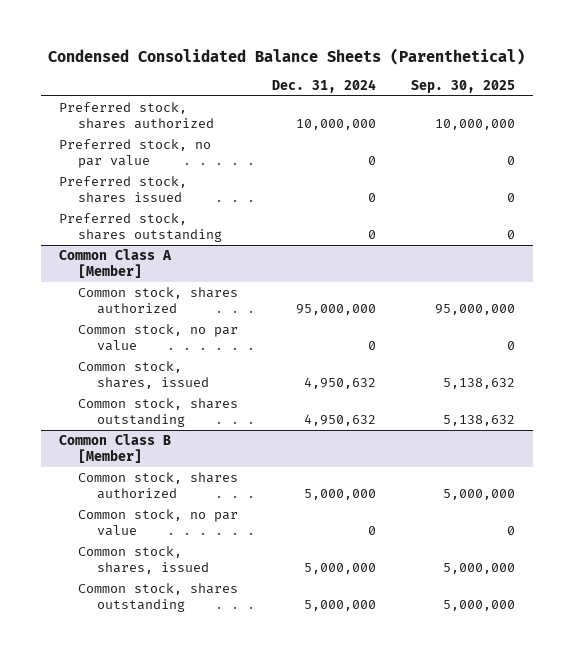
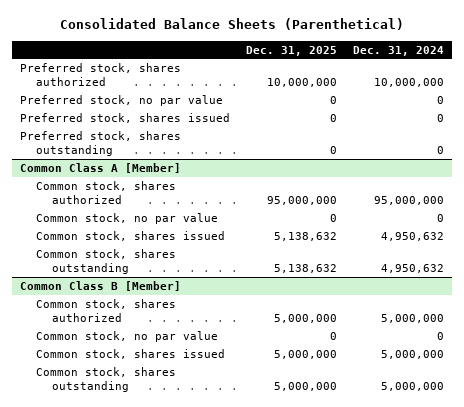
[47,47,525,65] Condensed Consolidated Balance Sheets (Parenthetical) -> [59,18,404,31] Consolidated Balance Sheets (Parenthetical)
[411,79,516,93] Sep. 30, 2025 -> none
none -> [245,45,337,56] Dec. 31, 2025
[77,361,209,390] Common stock, shares, issued -> [36,230,226,241] Common stock, shares issued
[77,546,209,575] Common stock, shares, issued -> [36,348,226,359] Common stock, shares issued

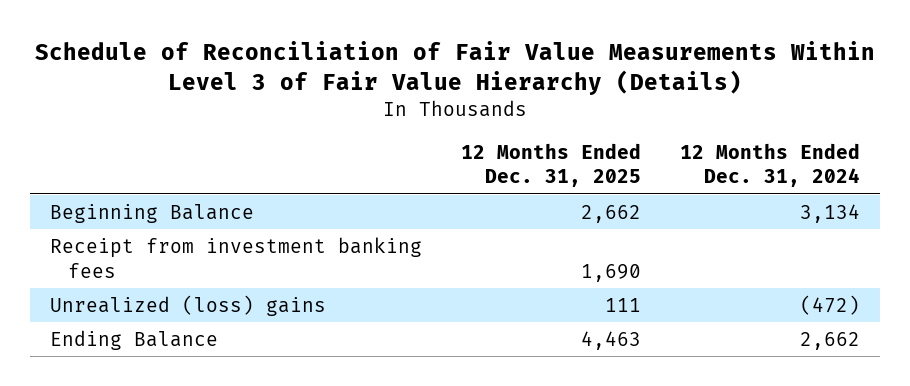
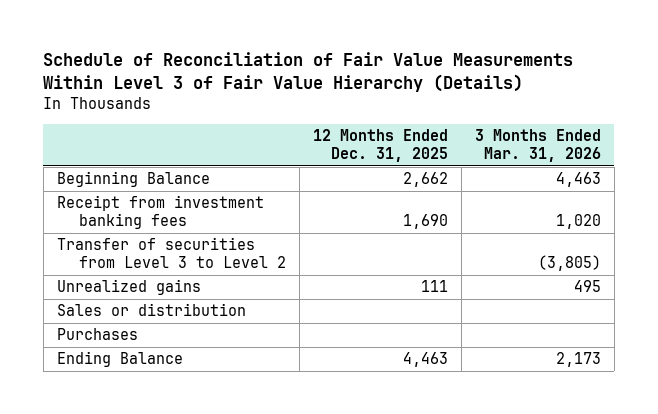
[680,142,861,188] 12 Months Ended Dec. 31, 2024 -> none
none -> [475,128,602,162] 3 Months Ended Mar. 31, 2026
none -> [56,237,287,269] Transfer of securities from Level 3 to Level 2
[49,294,326,316] Unrealized (loss) gains -> [56,279,201,296] Unrealized gains
none -> [56,303,246,317] Sales or distribution
none -> [56,328,138,341] Purchases

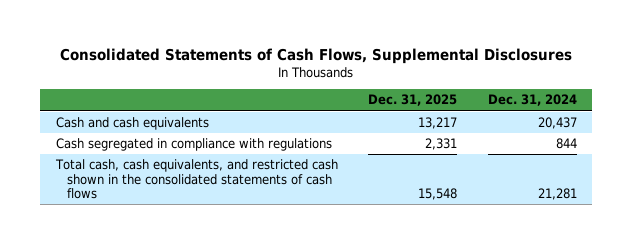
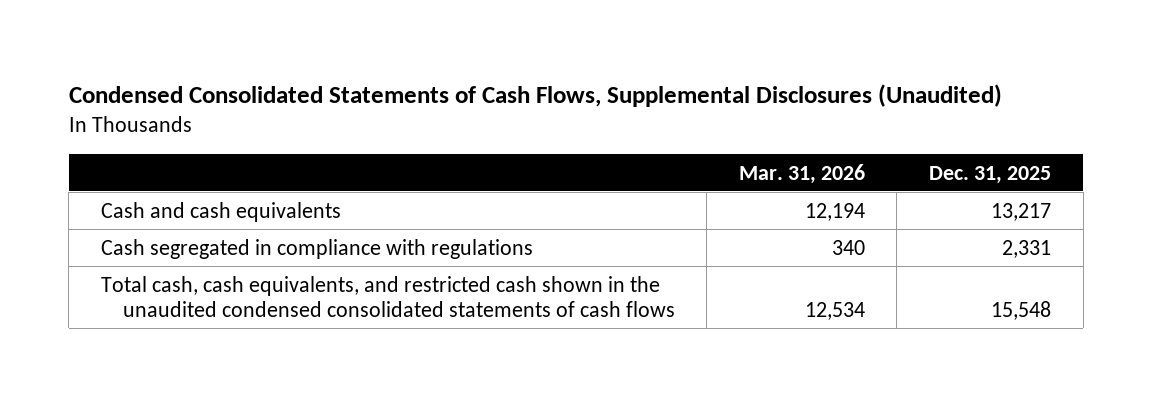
[60,47,573,64] Consolidated Statements of Cash Flows, Supplemental Disclosures -> [68,83,1002,107] Condensed Consolidated Statements of Cash Flows, Supplemental Disclosures (Unaudited)
[487,94,577,107] Dec. 31, 2024 -> none
none -> [738,163,865,184] Mar. 31, 2026
[54,159,338,200] Total cash, cash equivalents, and restricted cash shown in the consolidated statements of cash flows -> [100,275,675,318] Total cash, cash equivalents, and restricted cash shown in the unaudited condensed consolidated statements of cash flows

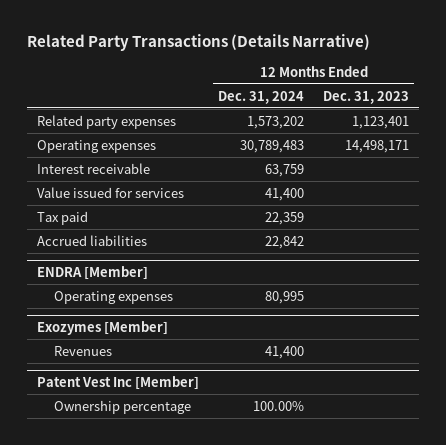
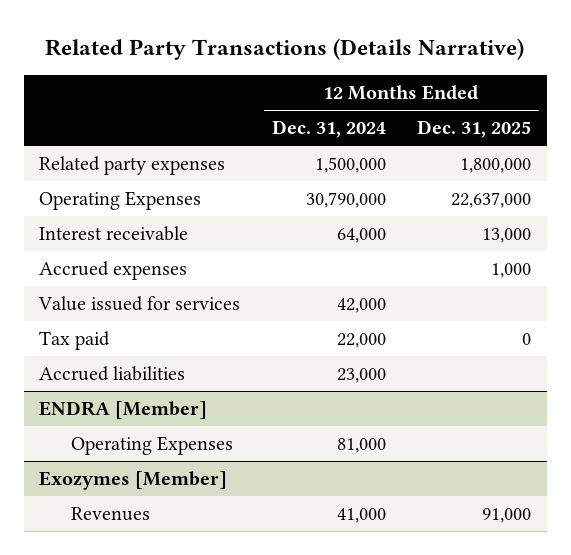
[323,90,410,104] Dec. 31, 2023 -> none
none -> [417,120,532,139] Dec. 31, 2025
[247,115,305,129] 1,573,202 -> [314,157,386,174] 1,500,000
[36,139,156,153] Operating expenses -> [39,191,202,211] Operating Expenses
[240,139,305,153] 30,789,483 -> [305,192,386,209] 30,790,000
[265,163,305,177] 63,759 -> [336,228,386,244] 64,000
none -> [39,261,188,281] Accrued expenses
[265,187,305,201] 41,400 -> [336,298,386,314] 42,000
[265,211,305,225] 22,359 -> [336,333,386,349] 22,000
[265,235,305,249] 22,842 -> [336,368,386,384] 23,000
[54,290,174,304] Operating expenses -> [70,436,233,456] Operating Expenses
[265,290,305,304] 80,995 -> [336,438,386,454] 81,000
[36,376,199,391] Patent Vest Inc [Member] -> none
[54,399,192,414] Ownership percentage -> none
[265,345,305,359] 41,400 -> [336,508,386,524] 41,000

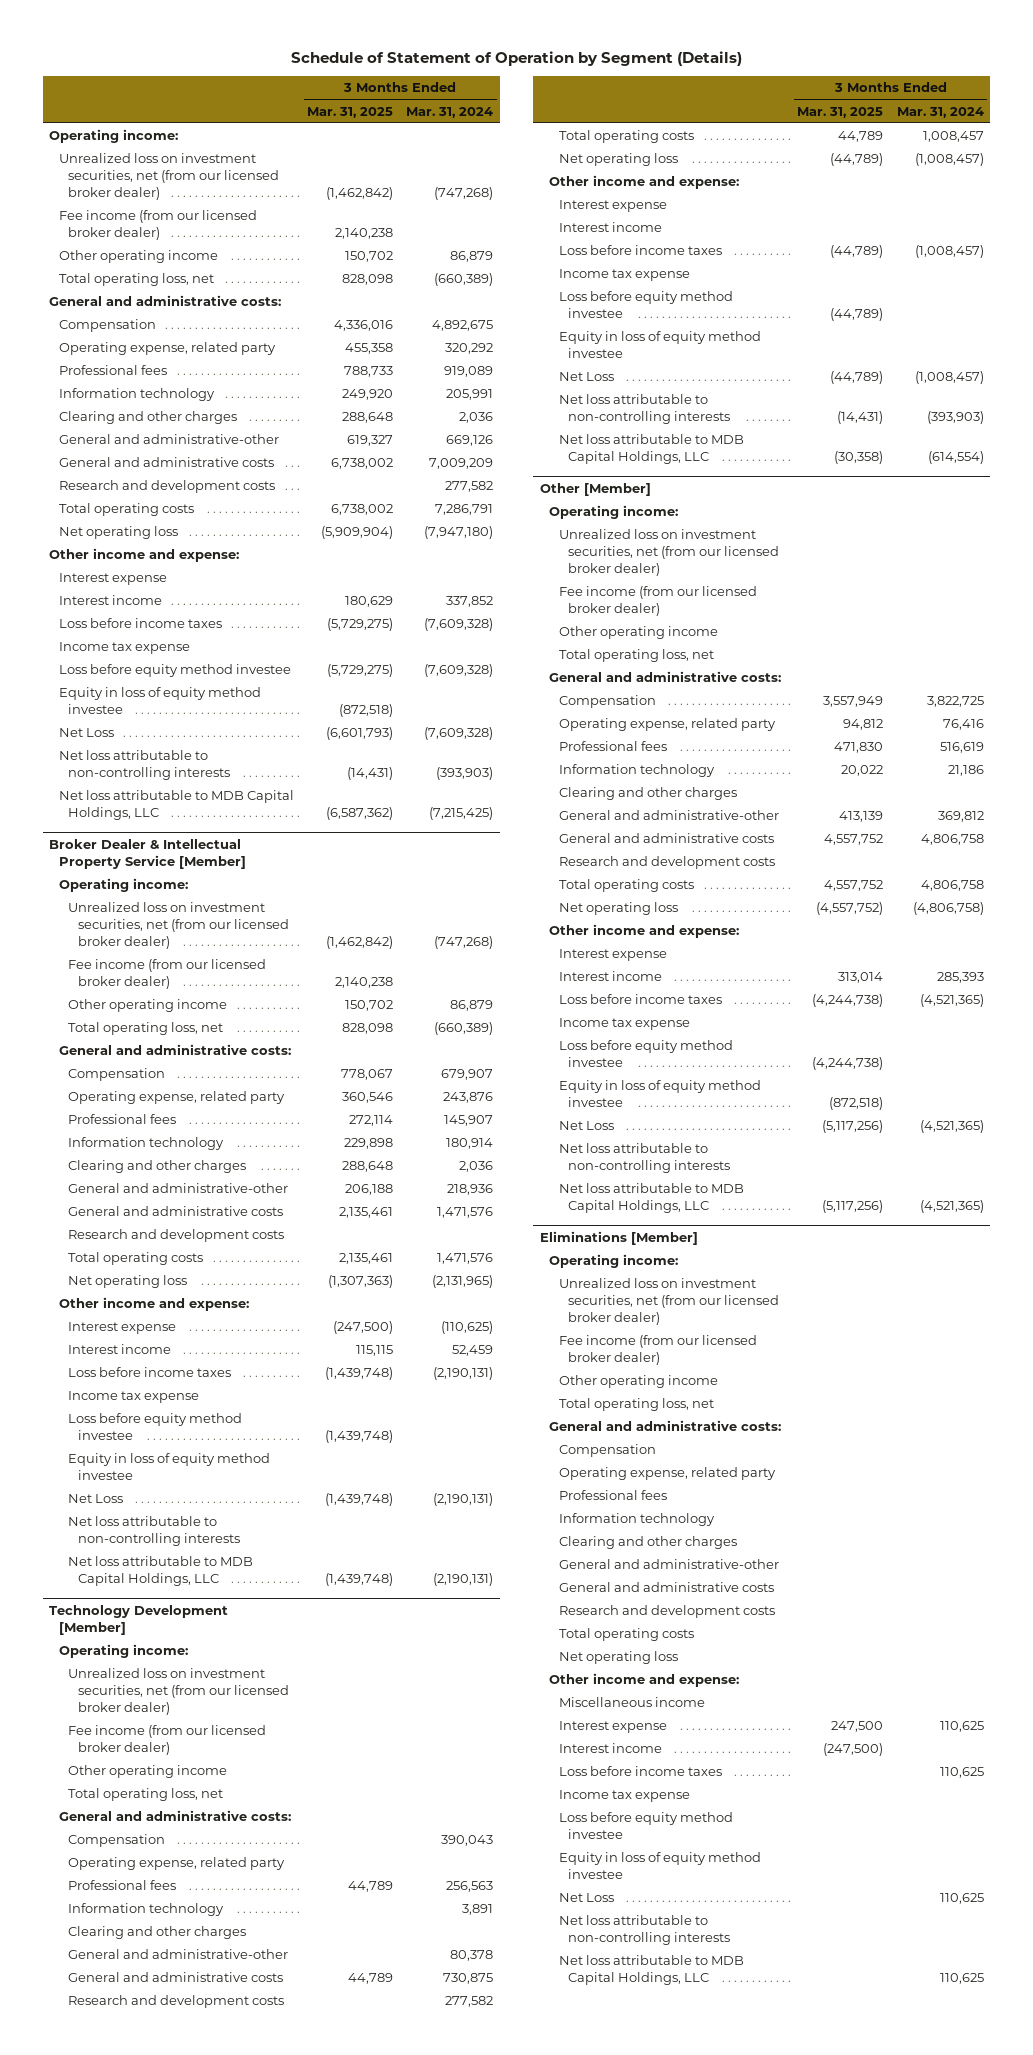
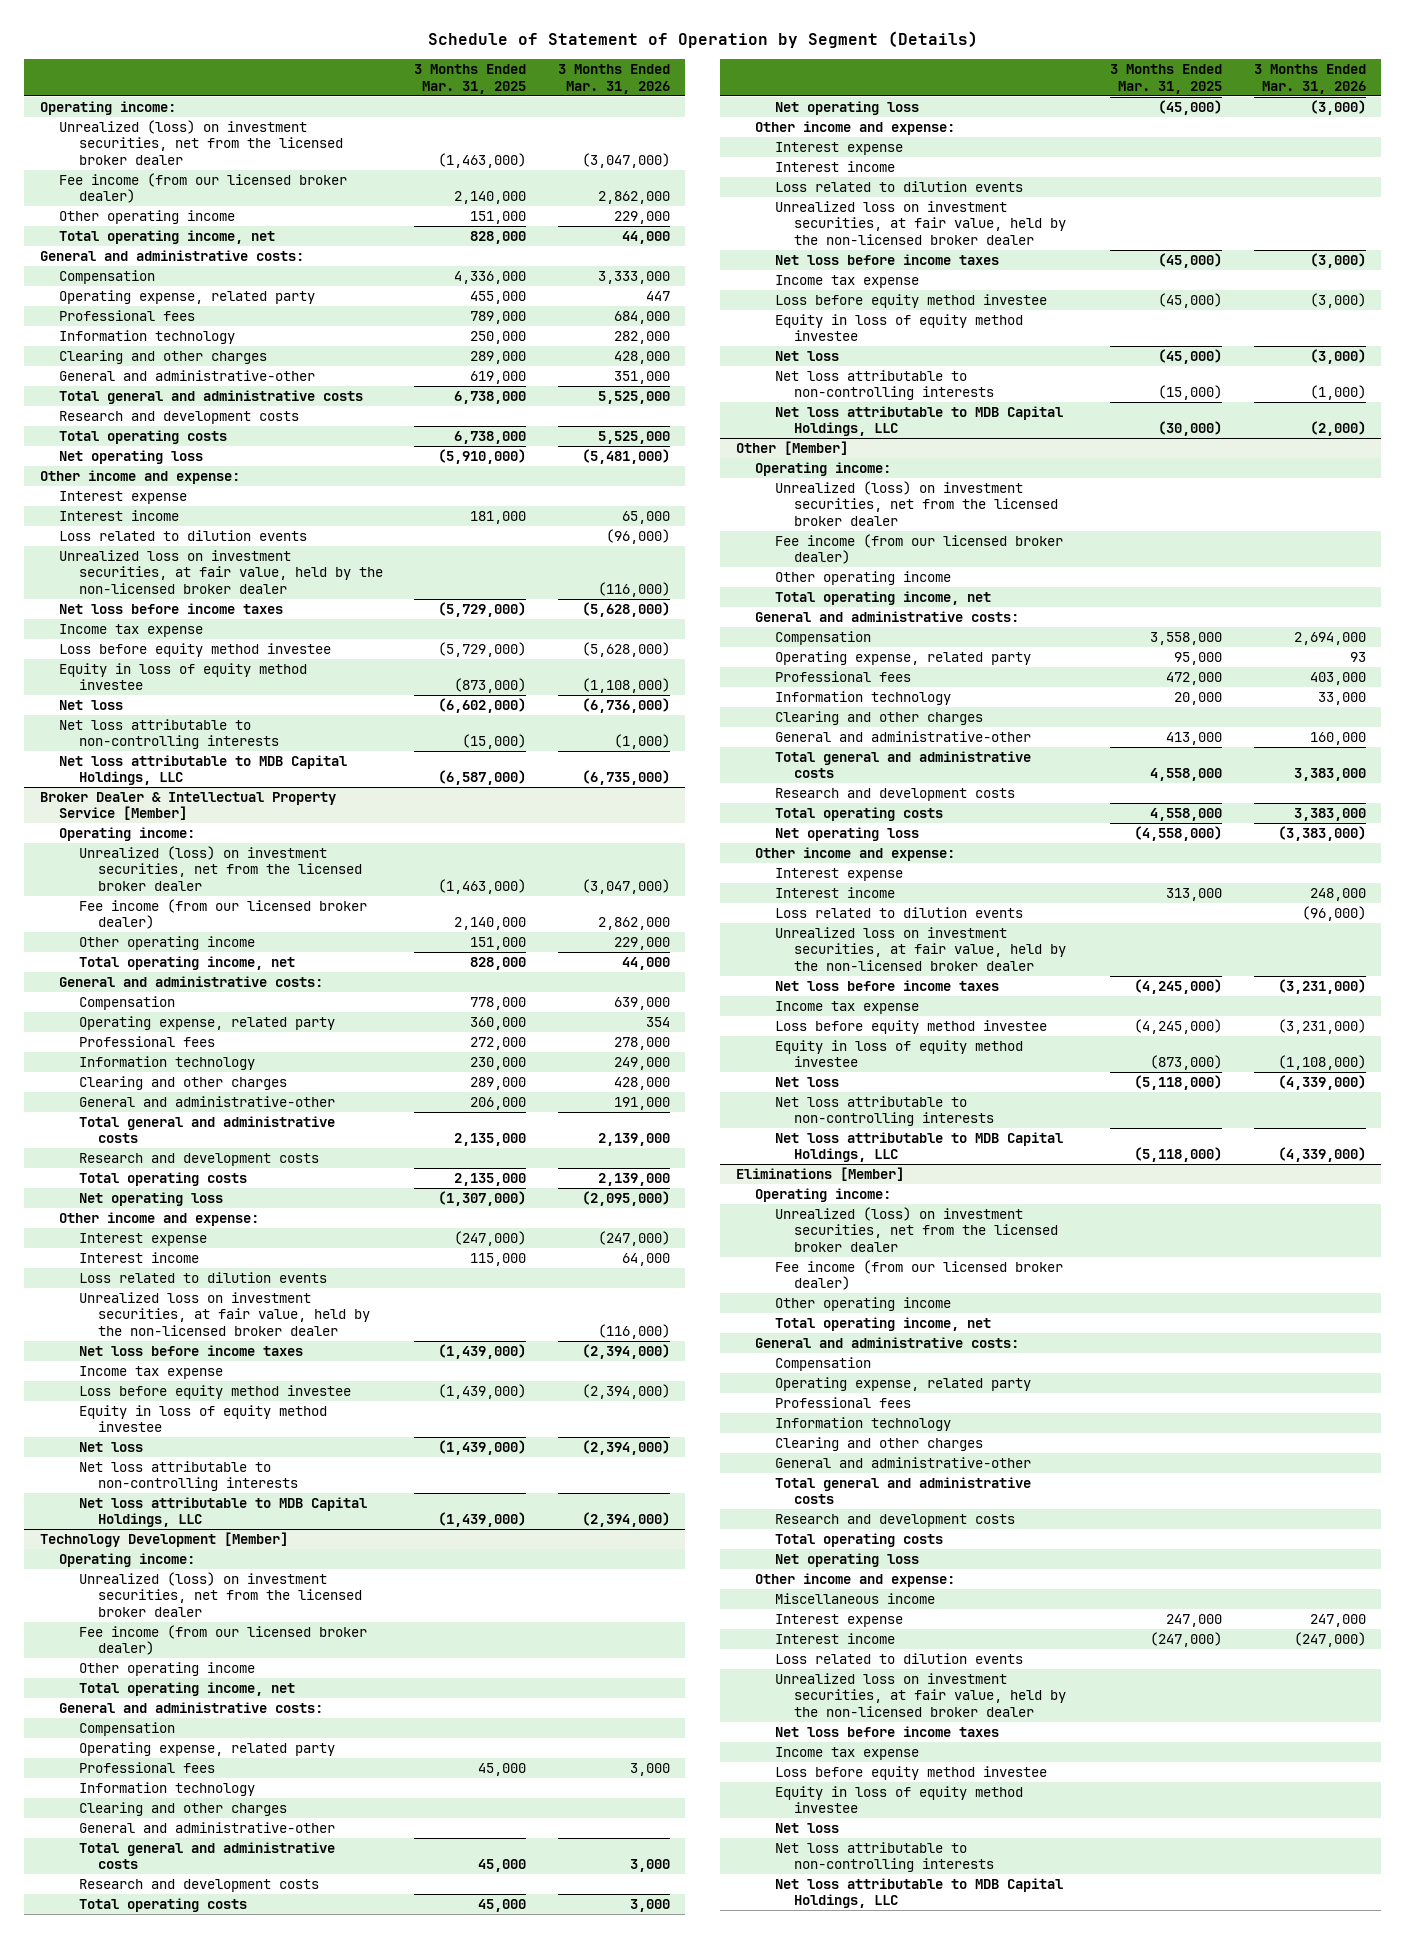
[406,106,494,118] Mar. 31, 2024 -> none
none -> [557,64,670,94] 3 Months Ended Mar. 31, 2026
[58,153,280,200] Unrealized loss on investment securities, net (from our licensed broker dealer) -> [59,120,343,165] Unrealized (loss) on investment securities, net from the licensed broker dealer
[326,186,394,200] (1,462,842) -> [438,152,527,168] (1,463,000)
[335,228,394,240] 2,140,238 -> [454,191,527,205] 2,140,000
[345,251,394,263] 150,702 -> [470,211,527,225] 151,000
[58,273,214,287] Total operating loss, net -> [59,230,276,245] Total operating income, net
[342,274,394,286] 828,098 -> [470,231,527,245] 828,000
[334,320,394,332] 4,336,016 -> [454,271,527,285] 4,336,000
[345,343,394,355] 455,358 -> [470,291,527,305] 455,000
[344,366,394,378] 788,733 -> [470,311,527,325] 789,000
[342,389,394,401] 249,920 -> [470,331,527,345] 250,000
[342,412,394,424] 288,648 -> [470,351,527,365] 289,000
[347,435,394,447] 619,327 -> [470,371,527,385] 619,000
[58,457,274,468] General and administrative costs -> [59,390,364,405] Total general and administrative costs
[331,458,394,470] 6,738,002 -> [454,391,527,405] 6,738,000
[331,504,394,516] 6,738,002 -> [454,431,527,445] 6,738,000
[321,526,394,540] (5,909,904) -> [438,449,527,465] (5,910,000)
[345,596,394,608] 180,629 -> [470,511,527,525] 181,000
none -> [59,530,308,542] Loss related to dilution events
none -> [59,550,383,594] Unrealized loss on investment securities, at fair value, held by the non-licensed broker dealer
[58,618,222,629] Loss before income taxes -> [59,603,284,615] Net loss before income taxes
[327,618,394,632] (5,729,275) -> [438,602,527,618] (5,729,000)
[327,664,394,678] (5,729,275) -> [438,642,527,658] (5,729,000)
[339,704,394,718] (872,518) -> [454,678,527,694] (873,000)
[58,728,114,738] Net Loss -> [59,700,124,711] Net loss
[326,727,394,741] (6,601,793) -> [438,698,527,714] (6,602,000)
[347,767,394,781] (14,431) -> [462,734,527,750] (15,000)
[326,807,394,821] (6,587,362) -> [438,770,527,786] (6,587,000)
[68,902,289,949] Unrealized loss on investment securities, net (from our licensed broker dealer) -> [78,846,363,891] Unrealized (loss) on investment securities, net from the licensed broker dealer
[326,935,394,949] (1,462,842) -> [438,878,527,894] (1,463,000)
[335,977,394,989] 2,140,238 -> [454,917,527,931] 2,140,000
[345,1000,394,1012] 150,702 -> [470,937,527,951] 151,000
[68,1022,224,1036] Total operating loss, net -> [78,956,295,971] Total operating income, net
[342,1023,394,1035] 828,098 -> [470,957,527,971] 828,000
[341,1069,394,1081] 778,067 -> [470,997,527,1011] 778,000
[342,1092,394,1104] 360,546 -> [470,1017,527,1031] 360,000
[349,1115,394,1127] 272,114 -> [470,1037,527,1051] 272,000
[344,1138,394,1150] 229,898 -> [470,1057,527,1071] 230,000
[342,1161,394,1173] 288,648 -> [470,1077,527,1091] 289,000
[345,1184,394,1196] 206,188 -> [470,1097,527,1111] 206,000
[68,1206,284,1217] General and administrative costs -> [78,1116,335,1144] Total general and administrative costs
[339,1207,394,1219] 2,135,461 -> [454,1133,527,1147] 2,135,000
[339,1253,394,1265] 2,135,461 -> [454,1173,527,1187] 2,135,000
[328,1275,394,1289] (1,307,363) -> [438,1191,527,1207] (1,307,000)
[333,1321,394,1335] (247,500) -> [454,1231,527,1247] (247,000)
[356,1345,394,1357] 115,115 -> [470,1253,527,1267] 115,000
none -> [78,1272,327,1284] Loss related to dilution events
none -> [78,1292,371,1336] Unrealized loss on investment securities, at fair value, held by the non-licensed broker dealer
[68,1367,232,1378] Loss before income taxes -> [78,1345,303,1357] Net loss before income taxes
[325,1367,394,1381] (1,439,748) -> [438,1344,527,1360] (1,439,000)
[325,1430,394,1444] (1,439,748) -> [438,1384,527,1400] (1,439,000)
[68,1494,124,1504] Net Loss -> [78,1442,143,1453] Net loss
[325,1493,394,1507] (1,439,748) -> [438,1440,527,1456] (1,439,000)
[325,1573,394,1587] (1,439,748) -> [438,1512,527,1528] (1,439,000)
[68,1668,289,1715] Unrealized loss on investment securities, net (from our licensed broker dealer) -> [78,1572,363,1617] Unrealized (loss) on investment securities, net from the licensed broker dealer
[68,1788,224,1802] Total operating loss, net -> [78,1682,295,1697] Total operating income, net
[348,1881,394,1893] 44,789 -> [478,1763,527,1777] 45,000
[68,1972,284,1983] General and administrative costs -> [78,1842,335,1870] Total general and administrative costs
[348,1973,394,1985] 44,789 -> [478,1859,527,1873] 45,000
[838,131,884,143] 44,789 -> [478,1899,527,1913] 45,000
[830,153,884,167] (44,789) -> [1158,100,1223,116] (45,000)
none -> [774,181,1023,193] Loss related to dilution events
none -> [774,201,1067,245] Unrealized loss on investment securities, at fair value, held by the non-licensed broker dealer
[558,245,722,256] Loss before income taxes -> [774,254,999,266] Net loss before income taxes
[830,245,884,259] (44,789) -> [1158,253,1223,269] (45,000)
[830,308,884,322] (44,789) -> [1158,293,1223,309] (45,000)
[558,372,614,382] Net Loss -> [774,351,839,362] Net loss
[830,371,884,385] (44,789) -> [1158,349,1223,365] (45,000)
[837,411,884,425] (14,431) -> [1158,385,1223,401] (15,000)
[834,451,884,465] (30,358) -> [1158,421,1223,437] (30,000)
[558,529,780,576] Unrealized loss on investment securities, net (from our licensed broker dealer) -> [774,481,1059,526] Unrealized (loss) on investment securities, net from the licensed broker dealer
[558,649,714,663] Total operating loss, net -> [774,591,991,606] Total operating income, net
[823,696,884,708] 3,557,949 -> [1150,632,1223,646] 3,558,000
[843,719,884,731] 94,812 -> [1174,652,1223,666] 95,000
[834,742,884,754] 471,830 -> [1166,672,1223,686] 472,000
[841,765,884,777] 20,022 -> [1174,692,1223,706] 20,000
[839,811,884,823] 413,139 -> [1166,732,1223,746] 413,000
[558,833,774,844] General and administrative costs -> [774,751,1031,779] Total general and administrative costs
[824,834,884,846] 4,557,752 -> [1150,768,1223,782] 4,558,000
[824,880,884,892] 4,557,752 -> [1150,808,1223,822] 4,558,000
[816,902,884,916] (4,557,752) -> [1134,826,1223,842] (4,558,000)
[838,972,884,984] 313,014 -> [1166,888,1223,902] 313,000
none -> [774,907,1023,919] Loss related to dilution events
none -> [774,927,1067,971] Unrealized loss on investment securities, at fair value, held by the non-licensed broker dealer
[558,994,722,1005] Loss before income taxes -> [774,980,999,992] Net loss before income taxes
[812,994,884,1008] (4,244,738) -> [1134,979,1223,995] (4,245,000)
[812,1057,884,1071] (4,244,738) -> [1134,1019,1223,1035] (4,245,000)
[829,1097,884,1111] (872,518) -> [1150,1055,1223,1071] (873,000)
[558,1121,614,1131] Net Loss -> [774,1077,839,1088] Net loss
[822,1120,884,1134] (5,117,256) -> [1134,1075,1223,1091] (5,118,000)
[822,1200,884,1214] (5,117,256) -> [1134,1147,1223,1163] (5,118,000)
[558,1278,780,1325] Unrealized loss on investment securities, net (from our licensed broker dealer) -> [774,1207,1059,1252] Unrealized (loss) on investment securities, net from the licensed broker dealer
[558,1398,714,1412] Total operating loss, net -> [774,1317,991,1332] Total operating income, net
[558,1582,774,1593] General and administrative costs -> [774,1477,1031,1505] Total general and administrative costs
[831,1721,884,1733] 247,500 -> [1166,1614,1223,1628] 247,000
[823,1743,884,1757] (247,500) -> [1150,1632,1223,1648] (247,000)
none -> [774,1653,1023,1665] Loss related to dilution events
none -> [774,1673,1067,1717] Unrealized loss on investment securities, at fair value, held by the non-licensed broker dealer
[558,1766,722,1777] Loss before income taxes -> [774,1726,999,1738] Net loss before income taxes
[558,1893,614,1903] Net Loss -> [774,1823,839,1834] Net loss

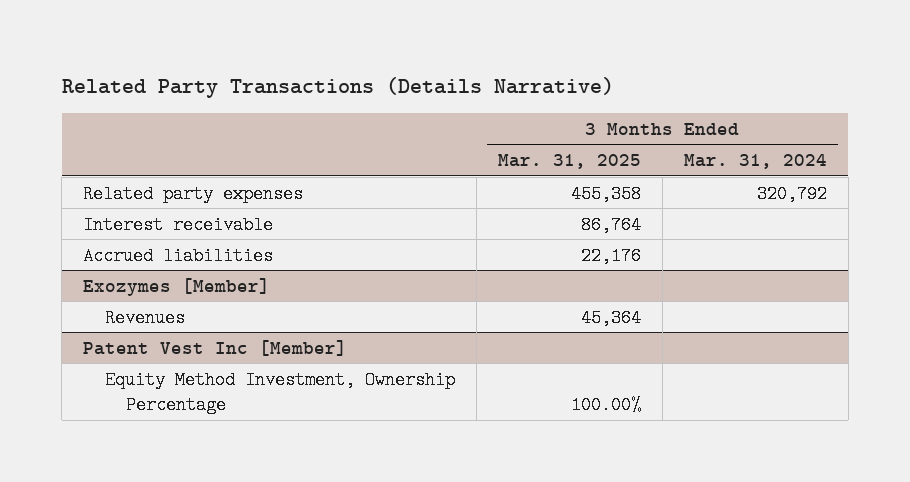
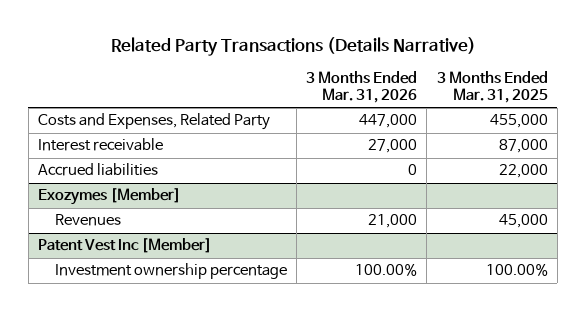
[683,154,827,170] Mar. 31, 2024 -> none
none -> [306,70,418,104] 3 Months Ended Mar. 31, 2026
[83,184,304,203] Related party expenses -> [37,113,270,131] Costs and Expenses, Related Party
[570,184,641,203] 455,358 -> [489,114,548,129] 455,000
[580,215,641,234] 86,764 -> [498,139,548,154] 87,000
[580,246,641,265] 22,176 -> [498,164,548,179] 22,000
[580,308,641,327] 45,364 -> [498,214,548,229] 45,000
[104,370,455,415] Equity Method Investment, Ownership Percentage -> [54,263,287,280] Investment ownership percentage

